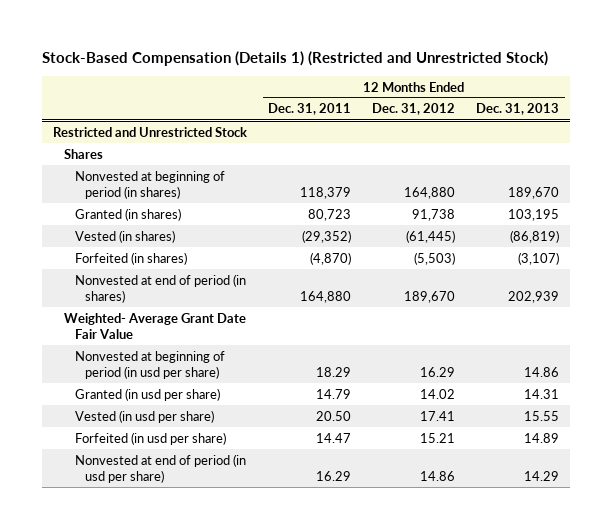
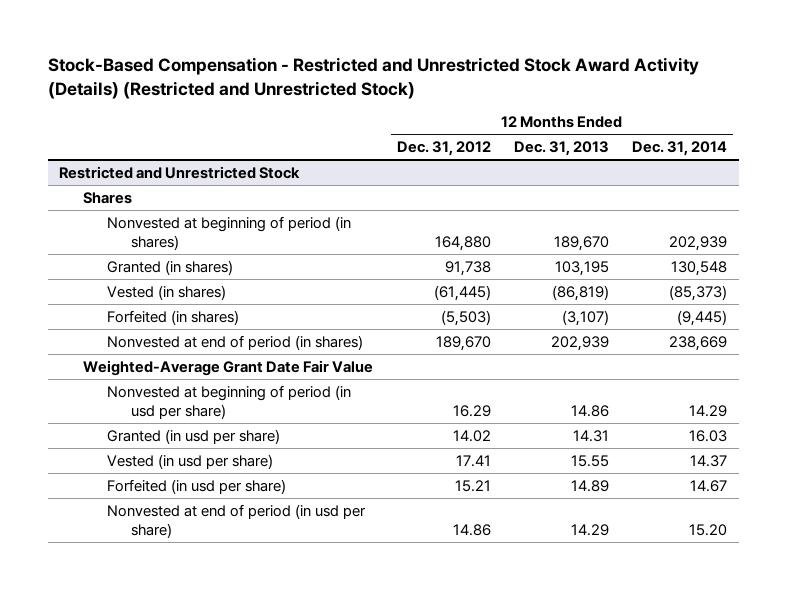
[42,50,549,66] Stock-Based Compensation (Details 1) (Restricted and Unrestricted Stock) -> [47,57,699,99] Stock-Based Compensation - Restricted and Unrestricted Stock Award Activity (Details) (Restricted and Unrestricted Stock)
[268,103,352,116] Dec. 31, 2011 -> none
none -> [632,141,728,157] Dec. 31, 2014
[63,312,246,340] Weighted- Average Grant Date Fair Value -> [83,359,374,376] Weighted-Average Grant Date Fair Value

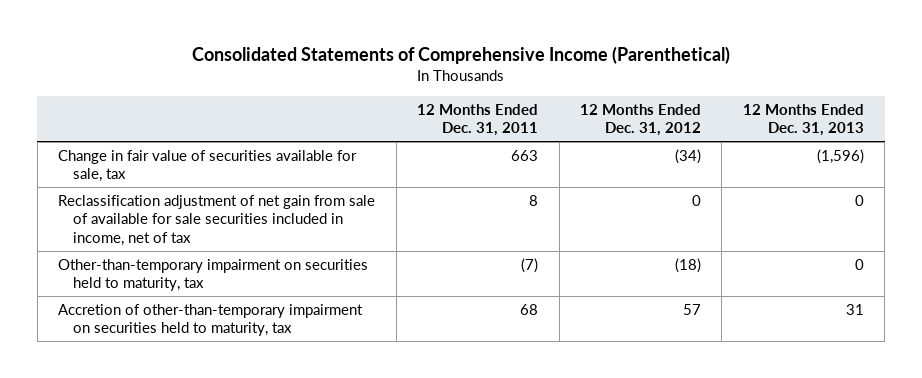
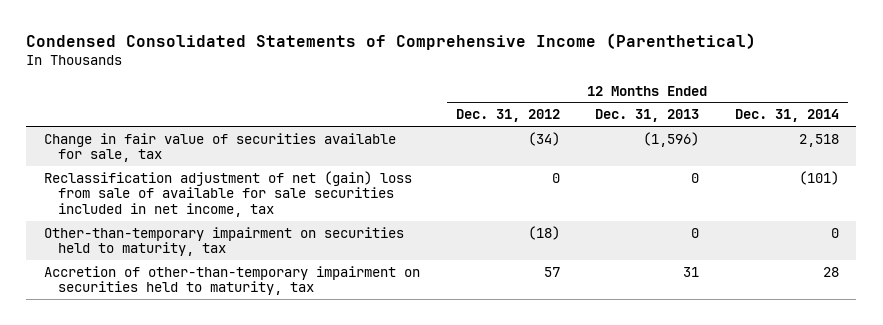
[192,45,731,64] Consolidated Statements of Comprehensive Income (Parenthetical) -> [26,33,757,51] Condensed Consolidated Statements of Comprehensive Income (Parenthetical)
[417,103,539,137] 12 Months Ended Dec. 31, 2011 -> none
none -> [734,109,839,123] Dec. 31, 2014
[58,194,376,247] Reclassification adjustment of net gain from sale of available for sale securities included in income, net of tax -> [44,170,413,217] Reclassification adjustment of net (gain) loss from sale of available for sale securities included in net income, tax

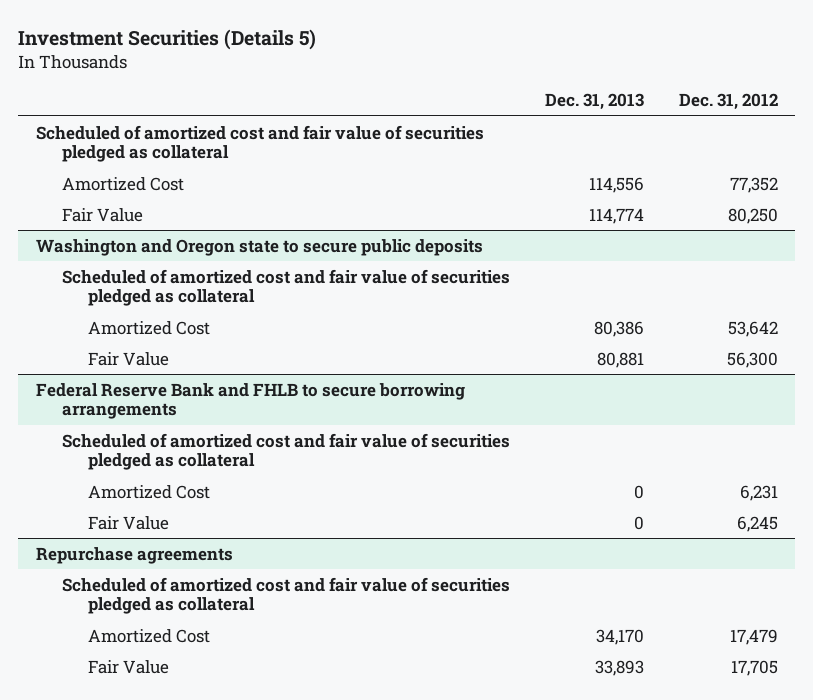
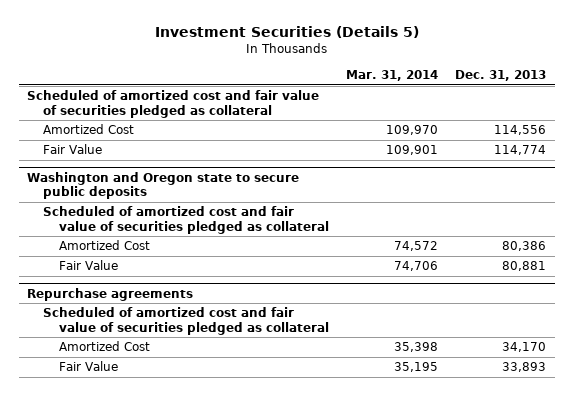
[678,93,778,111] Dec. 31, 2012 -> none
none -> [346,69,439,81] Mar. 31, 2014
[35,382,465,420] Federal Reserve Bank and FHLB to secure borrowing arrangements -> none
[61,432,510,471] Scheduled of amortized cost and fair value of securities pledged as collateral -> none
[87,484,210,499] Amortized Cost -> none
[87,515,169,530] Fair Value -> none

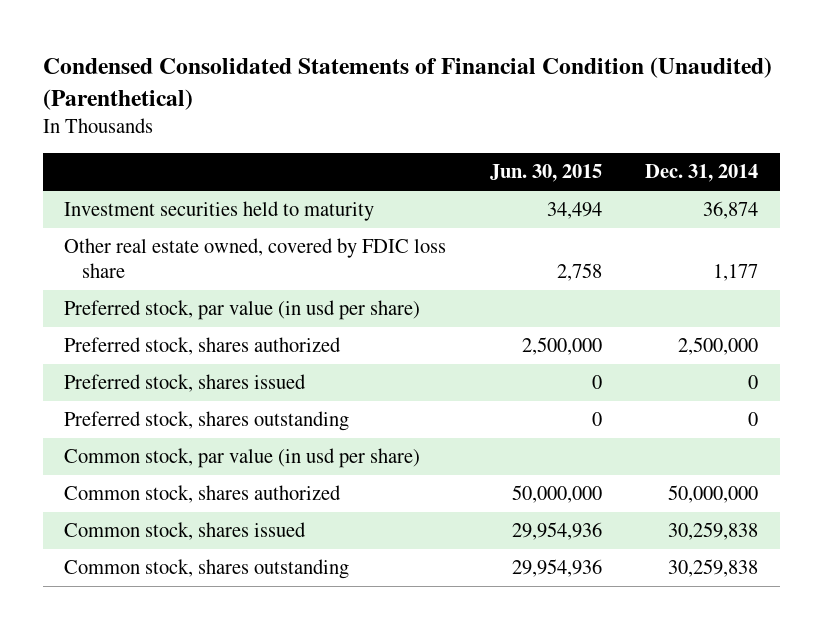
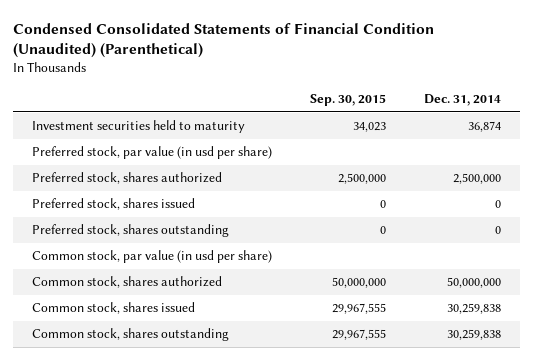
[489,164,602,183] Jun. 30, 2015 -> none
none -> [310,93,387,106] Sep. 30, 2015
[64,238,447,279] Other real estate owned, covered by FDIC loss share -> none

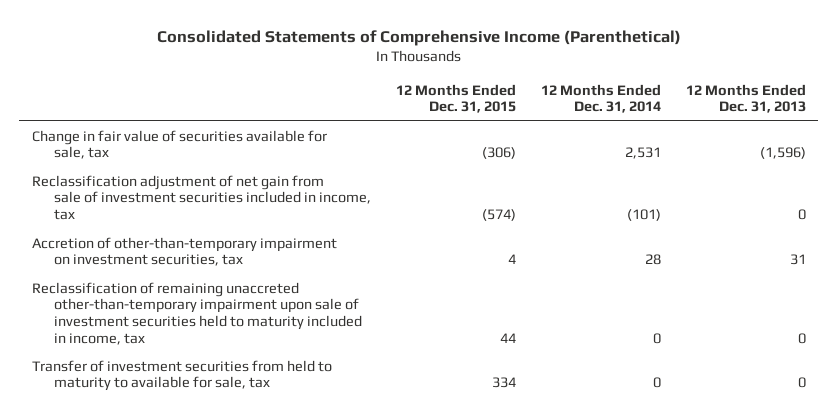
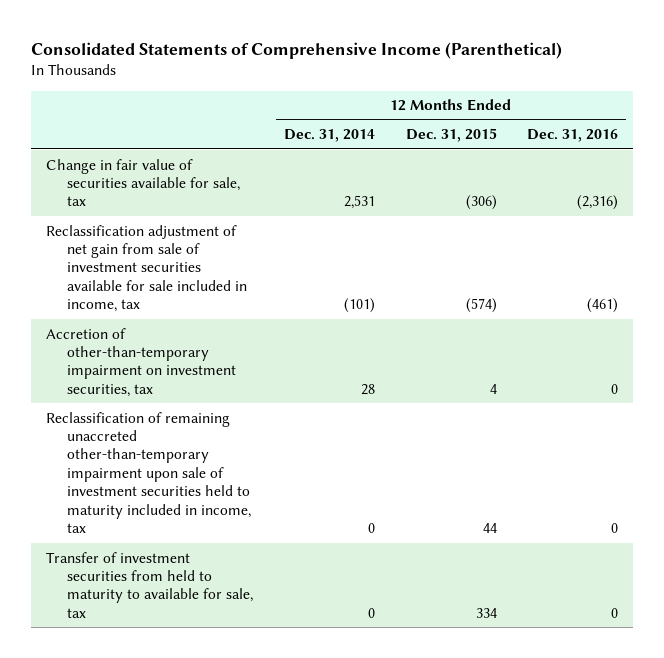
[685,83,806,114] 12 Months Ended Dec. 31, 2013 -> none
none -> [527,129,619,143] Dec. 31, 2016
[32,174,371,221] Reclassification adjustment of net gain from sale of investment securities included in income, tax -> [46,224,248,313] Reclassification adjustment of net gain from sale of investment securities available for sale included in income, tax

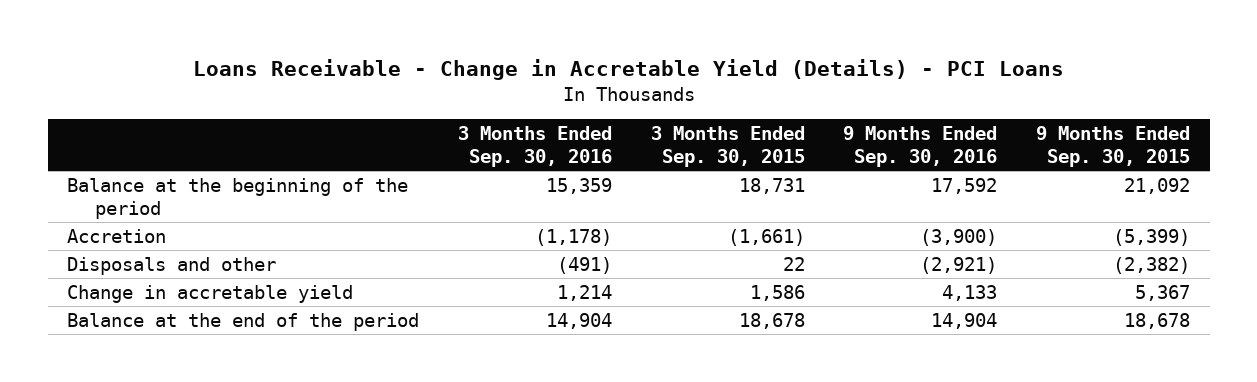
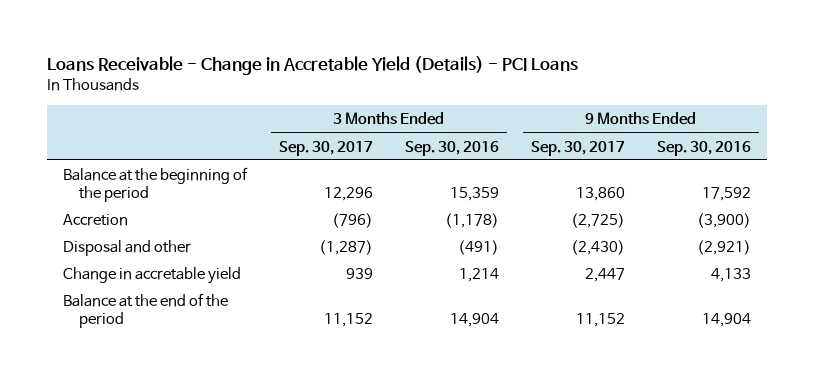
[650,125,805,167] 3 Months Ended Sep. 30, 2015 -> none
[1036,125,1191,167] 9 Months Ended Sep. 30, 2015 -> none
none -> [279,140,374,156] Sep. 30, 2017
none -> [531,140,626,156] Sep. 30, 2017
[67,256,277,275] Disposals and other -> [63,240,192,257] Disposal and other

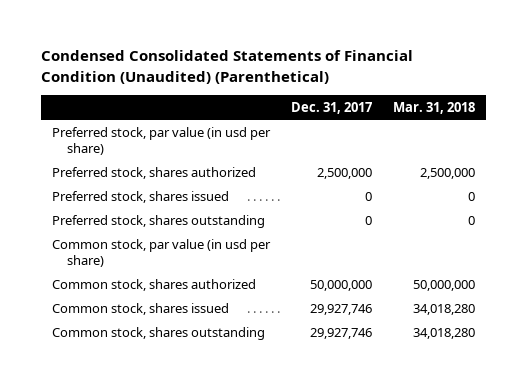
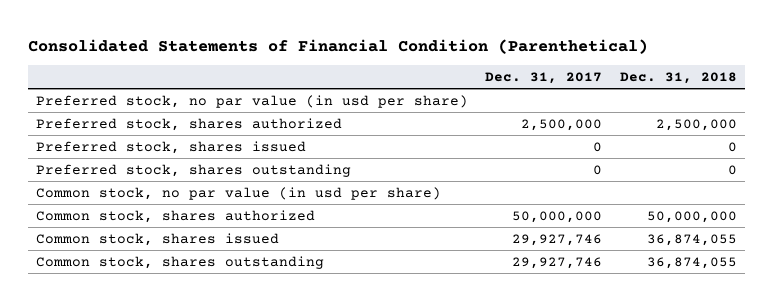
[40,50,413,85] Condensed Consolidated Statements of Financial Condition (Unaudited) (Parenthetical) -> [27,38,648,54] Consolidated Statements of Financial Condition (Parenthetical)
[393,101,476,114] Mar. 31, 2018 -> none
none -> [619,71,737,84] Dec. 31, 2018
[51,126,271,155] Preferred stock, par value (in usd per share) -> [36,94,469,108] Preferred stock, no par value (in usd per share)
[51,238,271,267] Common stock, par value (in usd per share) -> [36,186,442,200] Common stock, no par value (in usd per share)

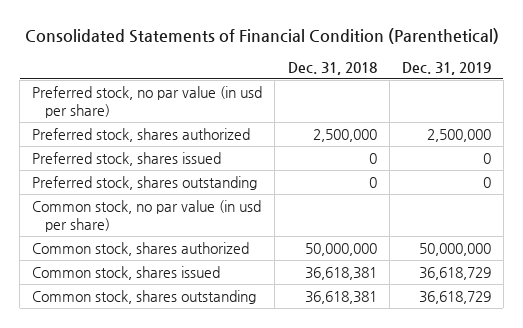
[485,71,603,84] Dec. 31, 2017 -> none
none -> [401,61,491,75] Dec. 31, 2019
[646,233,737,246] 36,874,055 -> [304,266,377,280] 36,618,381
[646,256,737,269] 36,874,055 -> [304,290,377,304] 36,618,381

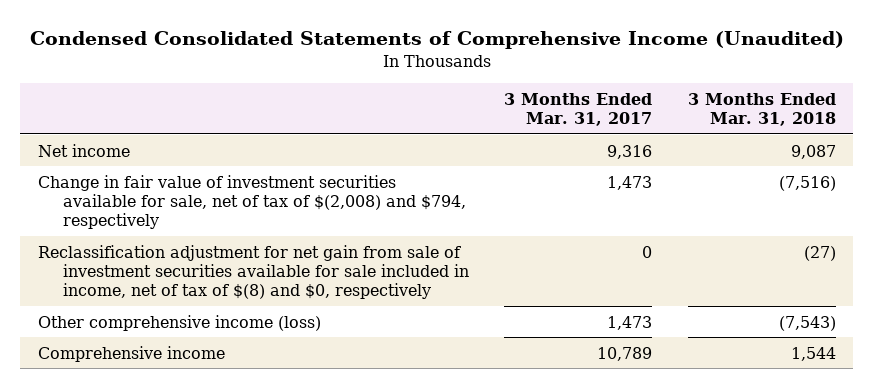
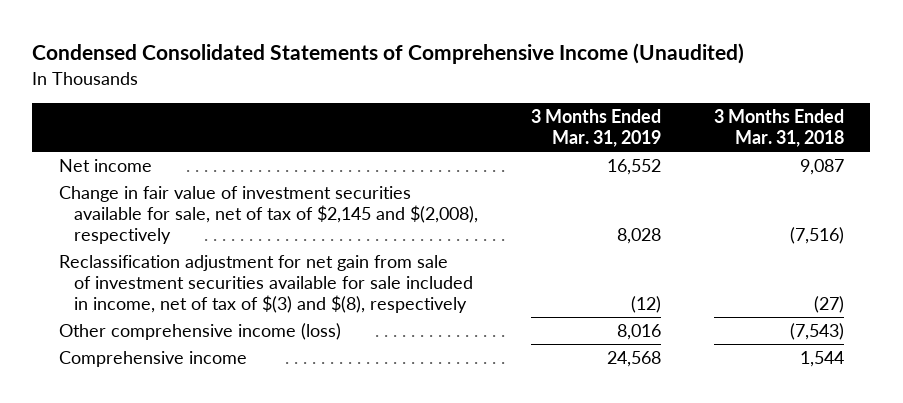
[504,92,653,126] 3 Months Ended Mar. 31, 2017 -> none
none -> [531,109,662,147] 3 Months Ended Mar. 31, 2019
[38,174,466,230] Change in fair value of investment securities available for sale, net of tax of $(2,008) and $794, respectively -> [58,186,479,244] Change in fair value of investment securities available for sale, net of tax of $2,145 and $(2,008), respectively
[38,244,469,300] Reclassification adjustment for net gain from sale of investment securities available for sale included in income, net of tax of $(8) and $0, respectively -> [58,255,474,313] Reclassification adjustment for net gain from sale of investment securities available for sale included in income, net of tax of $(3) and $(8), respectively

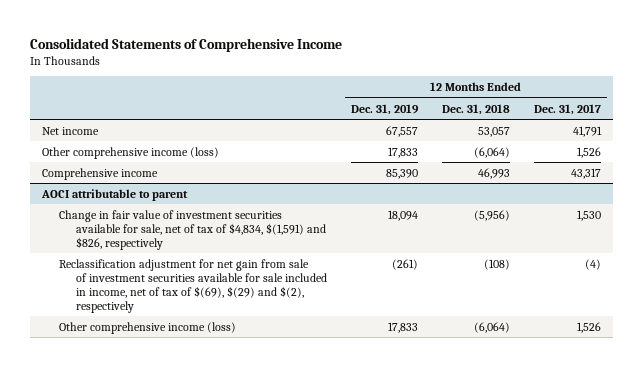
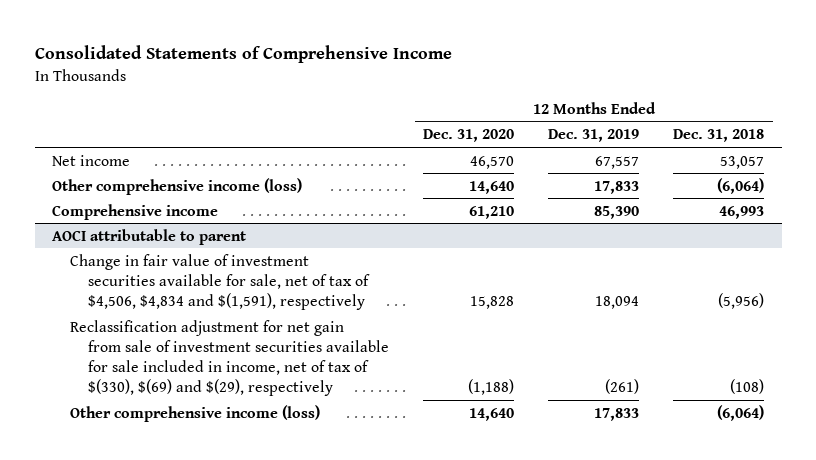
[534,103,602,115] Dec. 31, 2017 -> none
none -> [423,129,515,143] Dec. 31, 2020
[59,209,327,250] Change in fair value of investment securities available for sale, net of tax of $4,834, $(1,591) and $826, respectively -> [69,253,370,310] Change in fair value of investment securities available for sale, net of tax of $4,506, $4,834 and $(1,591), respectively
[59,258,328,313] Reclassification adjustment for net gain from sale of investment securities available for sale included in income, net of tax of $(69), $(29) and $(2), respectively -> [69,319,389,397] Reclassification adjustment for net gain from sale of investment securities available for sale included in income, net of tax of $(330), $(69) and $(29), respectively

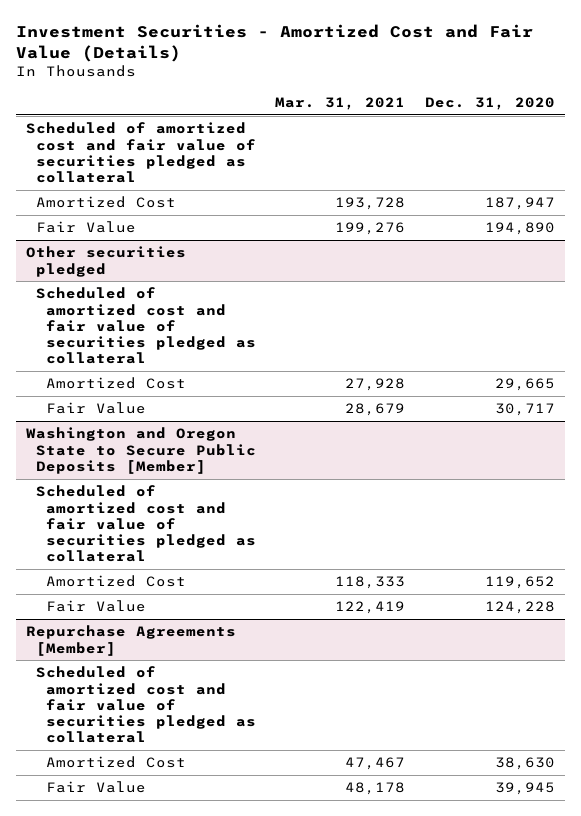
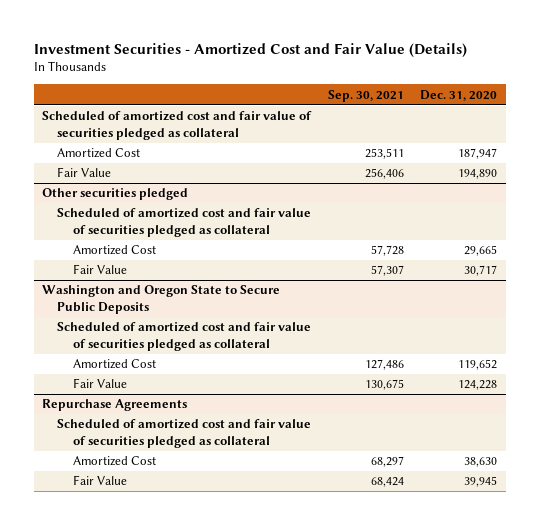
[275,97,406,111] Mar. 31, 2021 -> none
none -> [327,89,404,102] Sep. 30, 2021
[25,427,256,474] Washington and Oregon State to Secure Public Deposits [Member] -> [42,285,281,314] Washington and Oregon State to Secure Public Deposits
[25,625,236,656] Repurchase Agreements [Member] -> [42,399,188,412] Repurchase Agreements

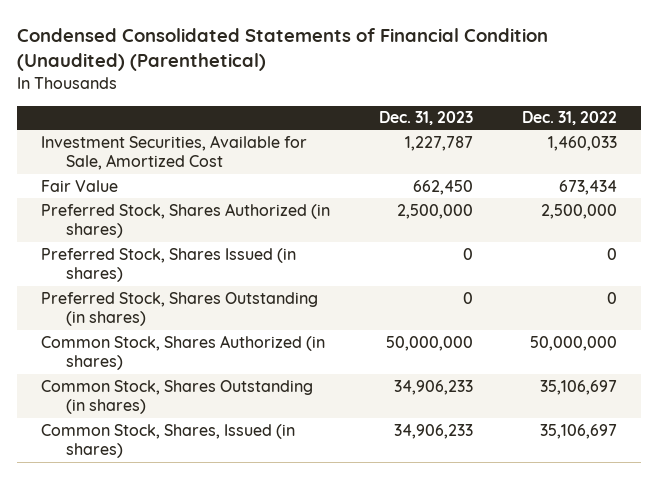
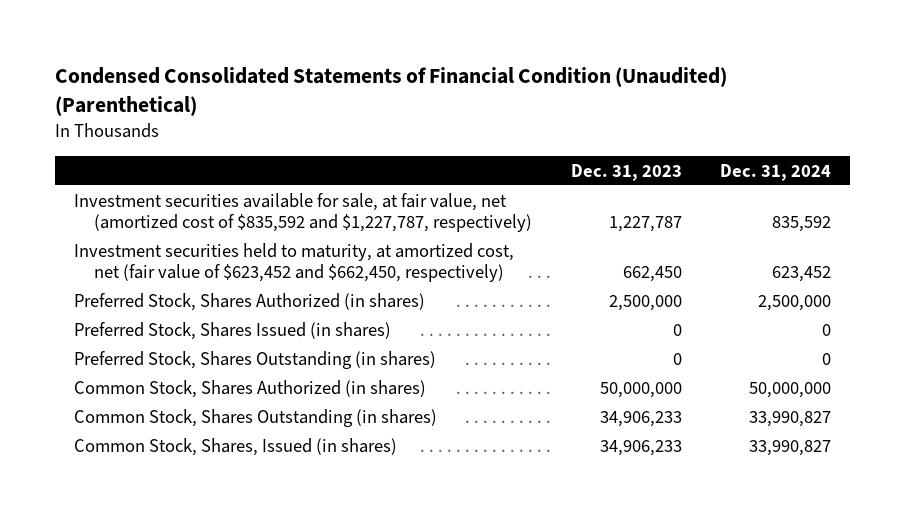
[521,111,617,126] Dec. 31, 2022 -> none
none -> [719,163,831,181] Dec. 31, 2024
[41,134,308,171] Investment Securities, Available for Sale, Amortized Cost -> [73,192,533,232] Investment securities available for sale, at fair value, net (amortized cost of $835,592 and $1,227,787, respectively)
[41,179,119,192] Fair Value -> [73,242,514,282] Investment securities held to maturity, at amortized cost, net (fair value of $623,452 and $662,450, respectively)

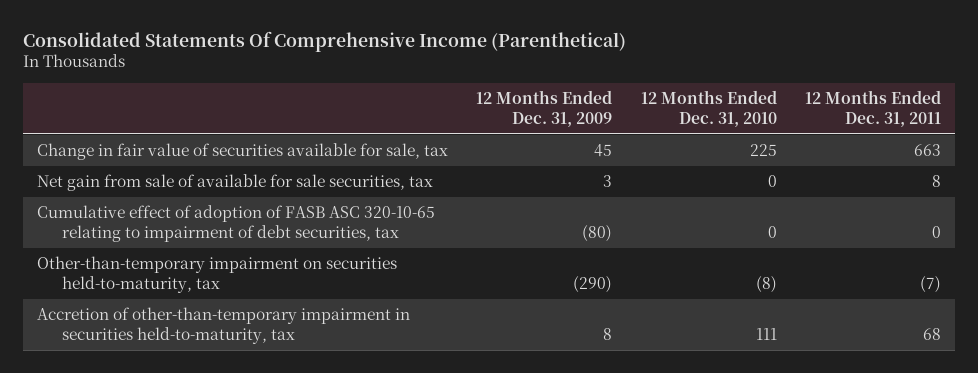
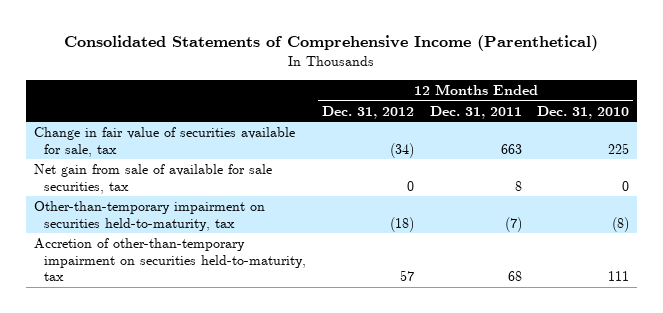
[22,30,626,52] Consolidated Statements Of Comprehensive Income (Parenthetical) -> [64,35,599,52] Consolidated Statements of Comprehensive Income (Parenthetical)
[476,90,613,127] 12 Months Ended Dec. 31, 2009 -> none
none -> [322,105,415,119] Dec. 31, 2012
[37,205,436,242] Cumulative effect of adoption of FASB ASC 320-10-65 relating to impairment of debt securities, tax -> none
[37,307,411,344] Accretion of other-than-temporary impairment in securities held-to-maturity, tax -> [33,238,307,282] Accretion of other-than-temporary impairment on securities held-to-maturity, tax

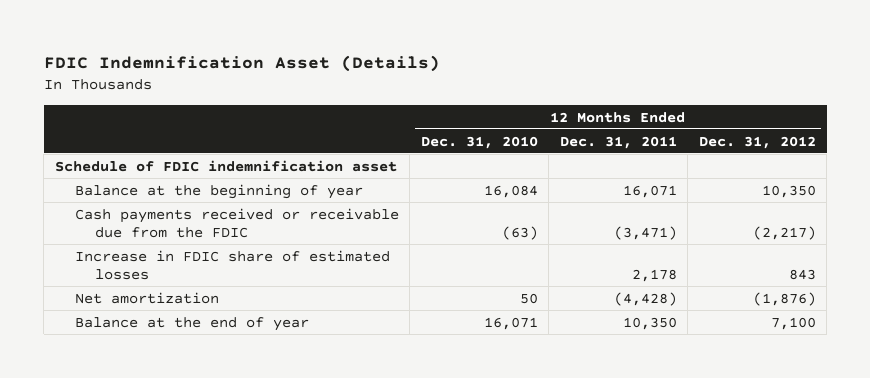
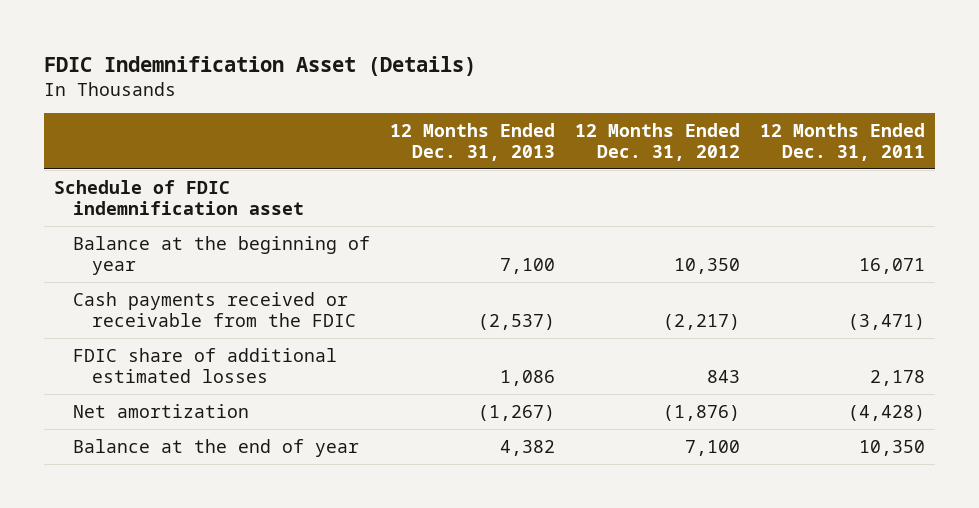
[420,135,538,149] Dec. 31, 2010 -> none
none -> [389,123,555,162] 12 Months Ended Dec. 31, 2013
[74,207,399,239] Cash payments received or receivable due from the FDIC -> [72,291,356,327] Cash payments received or receivable from the FDIC
[74,249,390,281] Increase in FDIC share of estimated losses -> [72,347,337,383] FDIC share of additional estimated losses

